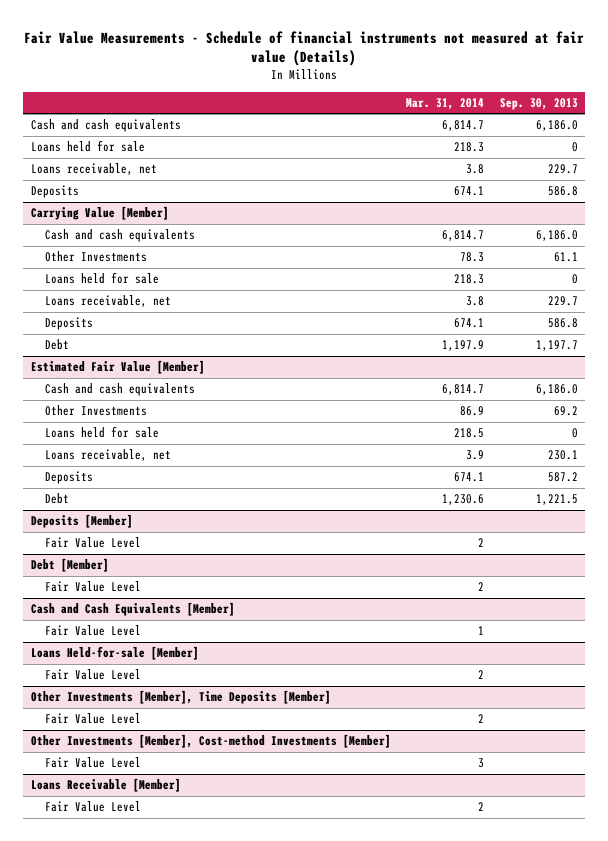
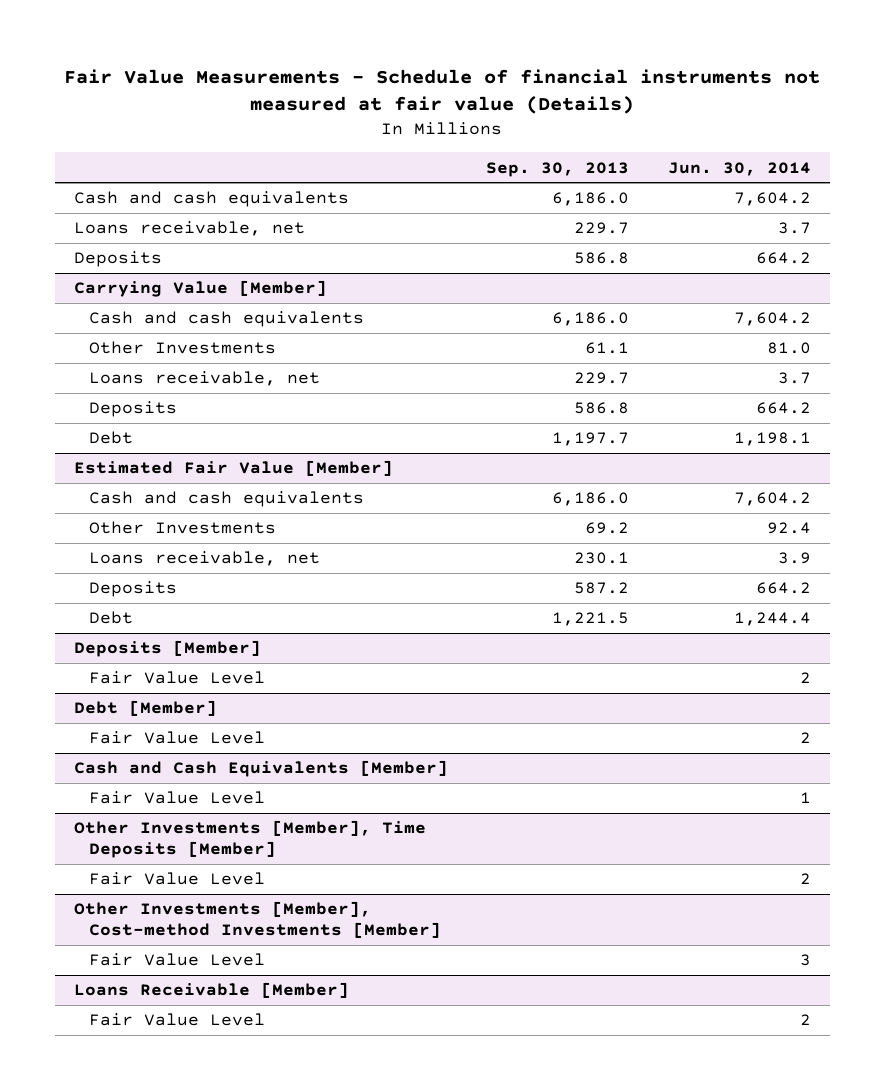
[406,97,485,110] Mar. 31, 2014 -> none
none -> [667,161,811,176] Jun. 30, 2014
[30,140,145,153] Loans held for sale -> none
[44,272,159,285] Loans held for sale -> none
[44,426,159,439] Loans held for sale -> none
[30,646,199,661] Loans Held-for-sale [Member] -> none
[44,669,141,681] Fair Value Level -> none

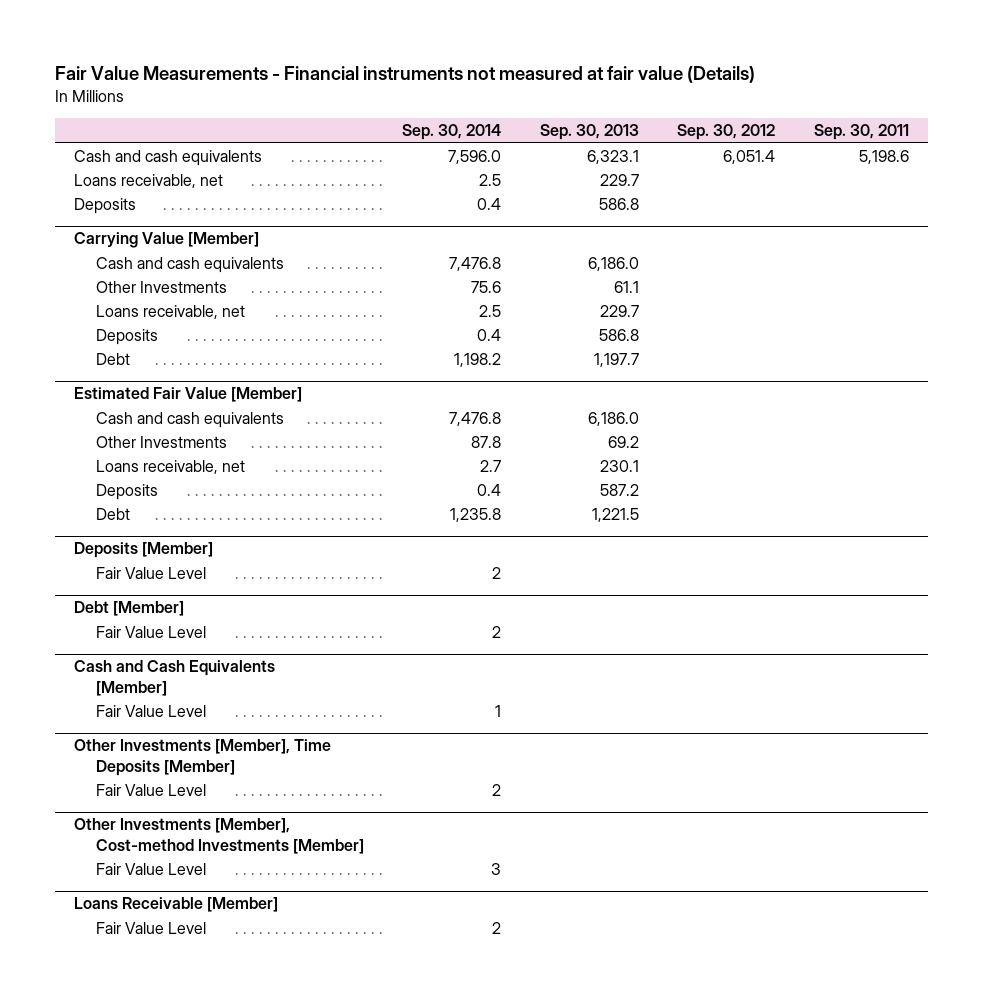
[64,68,821,115] Fair Value Measurements - Schedule of financial instruments not measured at fair value (Details) -> [55,66,756,84] Fair Value Measurements - Financial instruments not measured at fair value (Details)
[667,161,811,176] Jun. 30, 2014 -> none
none -> [402,124,502,141] Sep. 30, 2014
none -> [677,124,776,141] Sep. 30, 2012
none -> [813,124,909,141] Sep. 30, 2011
[552,192,630,207] 6,186.0 -> [586,150,639,165] 6,323.1

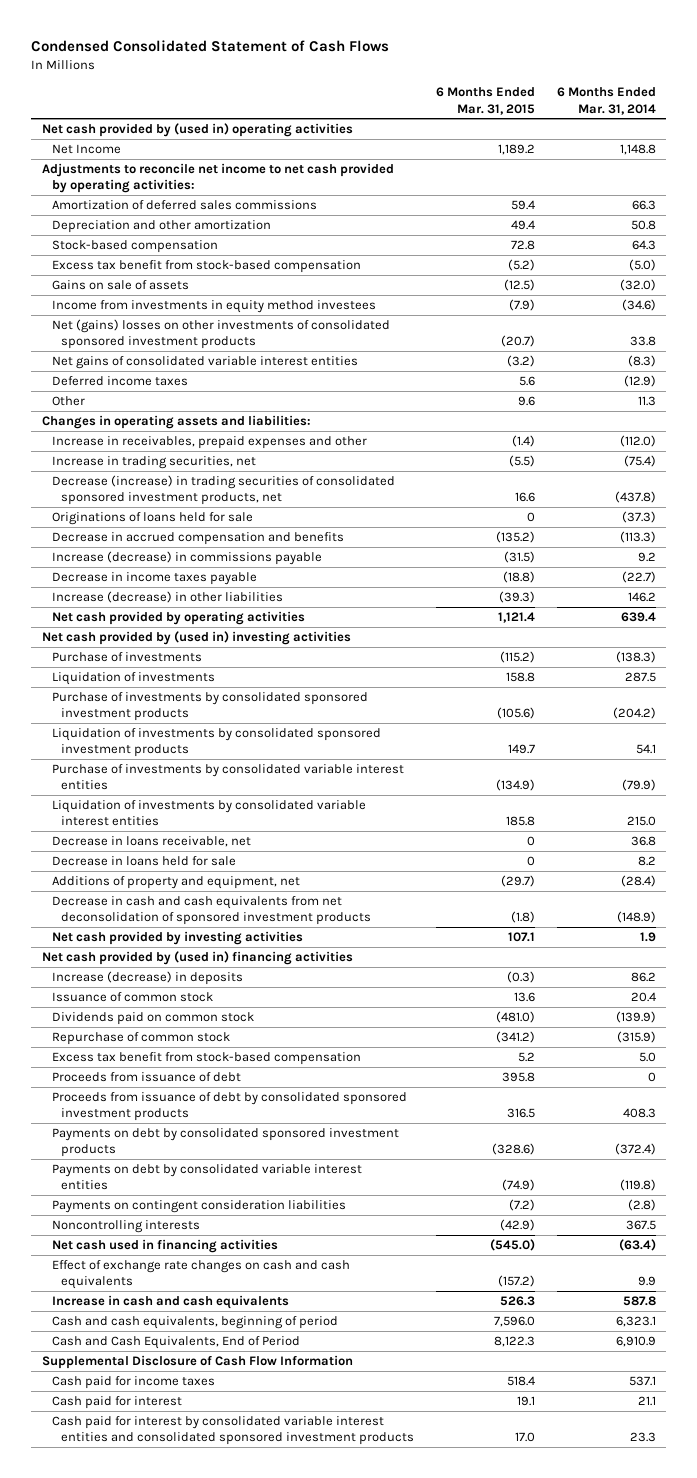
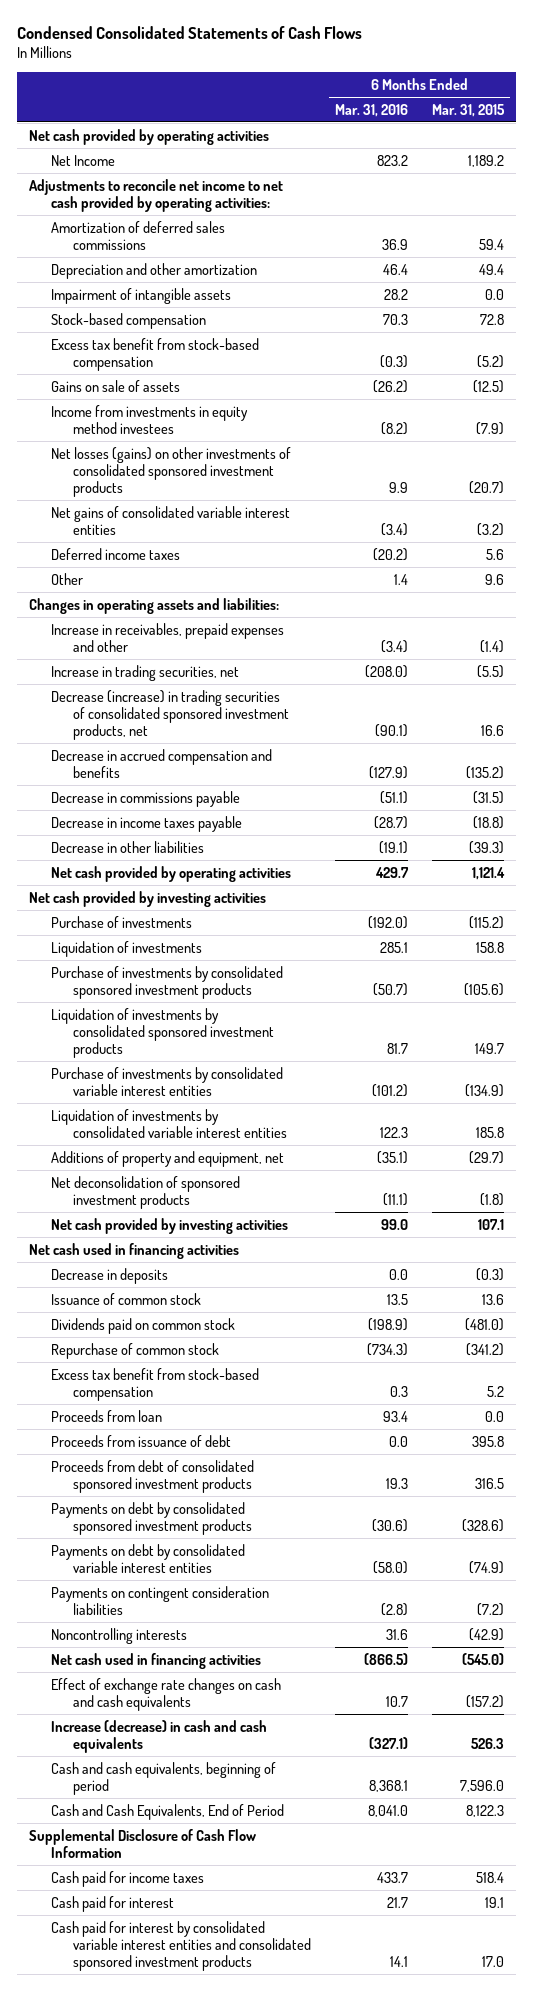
[30,40,389,53] Condensed Consolidated Statement of Cash Flows -> [16,25,362,39] Condensed Consolidated Statements of Cash Flows
[556,87,656,115] 6 Months Ended Mar. 31, 2014 -> none
none -> [335,103,409,117] Mar. 31, 2016
[41,122,353,137] Net cash provided by (used in) operating activities -> [28,128,269,145] Net cash provided by operating activities
none -> [50,287,231,304] Impairment of intangible assets
[51,318,390,350] Net (gains) losses on other investments of consolidated sponsored investment products -> [50,446,291,497] Net losses (gains) on other investments of consolidated sponsored investment products
[51,511,253,525] Originations of loans held for sale -> none
[51,550,322,565] Increase (decrease) in commissions payable -> [50,790,240,807] Decrease in commissions payable
[51,590,283,603] Increase (decrease) in other liabilities -> [50,840,204,853] Decrease in other liabilities
[41,630,351,645] Net cash provided by (used in) investing activities -> [28,890,266,907] Net cash provided by investing activities
[51,835,251,847] Decrease in loans receivable, net -> none
[51,855,236,866] Decrease in loans held for sale -> none
[51,895,372,926] Decrease in cash and cash equivalents from net deconsolidation of sponsored investment products -> [50,1175,240,1209] Net deconsolidation of sponsored investment products
[41,950,353,965] Net cash provided by (used in) financing activities -> [28,1242,239,1259] Net cash used in financing activities
[51,970,243,985] Increase (decrease) in deposits -> [50,1267,168,1284] Decrease in deposits
none -> [50,1409,162,1422] Proceeds from loan
[51,1091,407,1122] Proceeds from issuance of debt by consolidated sponsored investment products -> [50,1459,254,1493] Proceeds from debt of consolidated sponsored investment products
[51,1294,289,1309] Increase in cash and cash equivalents -> [50,1719,267,1753] Increase (decrease) in cash and cash equivalents

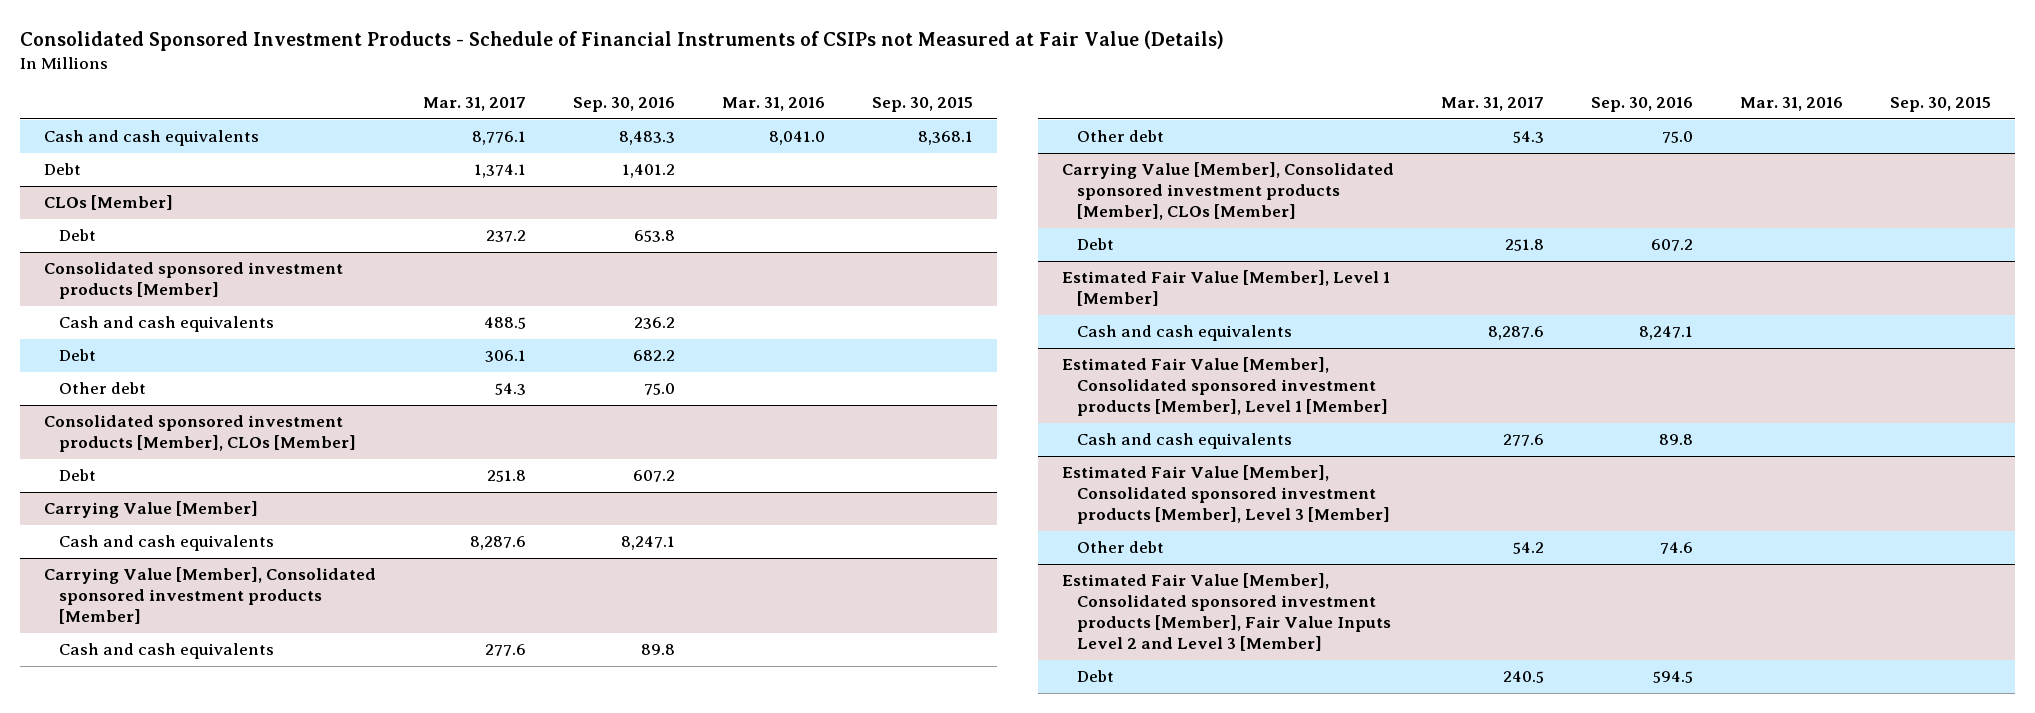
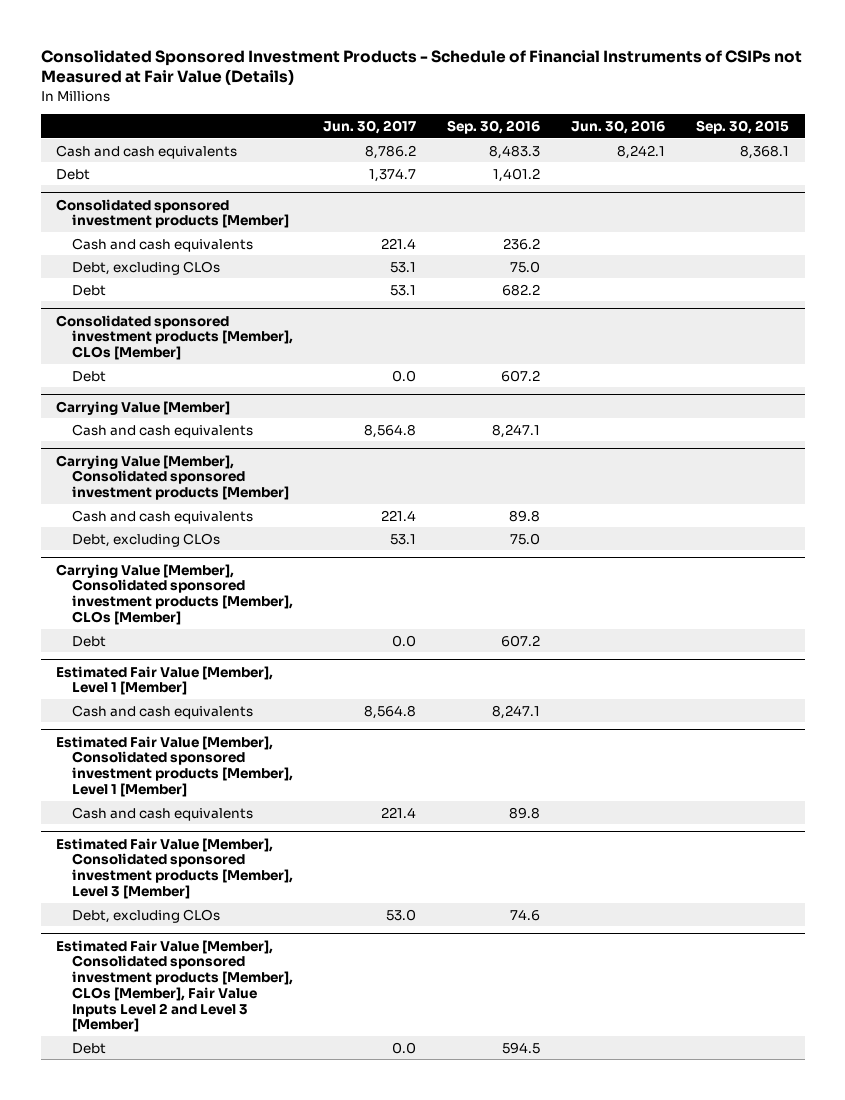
[422,97,526,112] Mar. 31, 2017 -> none
[722,97,826,112] Mar. 31, 2016 -> none
none -> [323,119,417,134] Jun. 30, 2017
none -> [571,119,666,134] Jun. 30, 2016
[43,195,173,211] CLOs [Member] -> none
[58,229,96,242] Debt -> none
none -> [71,260,220,275] Debt, excluding CLOs
[58,382,146,395] Other debt -> none
[1076,130,1164,143] Other debt -> [71,532,220,547] Debt, excluding CLOs
[1076,541,1164,554] Other debt -> [71,908,220,923] Debt, excluding CLOs
[1061,573,1391,652] Estimated Fair Value [Member], Consolidated sponsored investment products [Member], Fair Value Inputs Level 2 and Level 3 [Member] -> [56,939,293,1033] Estimated Fair Value [Member], Consolidated sponsored investment products [Member], CLOs [Member], Fair Value Inputs Level 2 and Level 3 [Member]

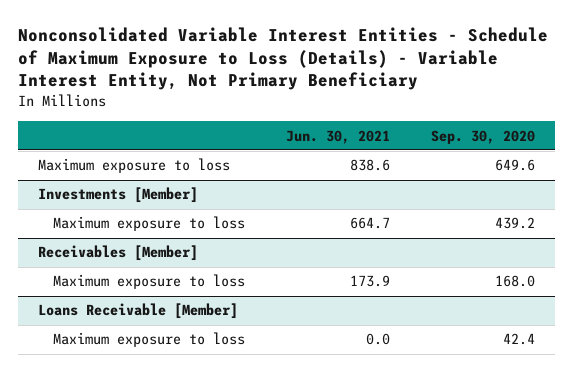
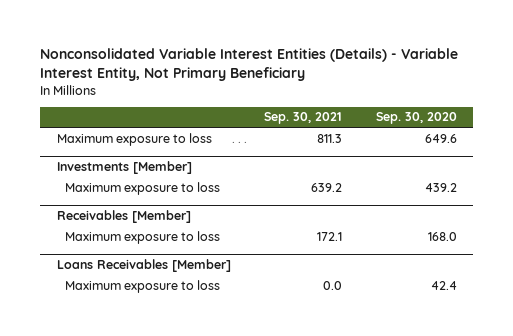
[17,26,548,91] Nonconsolidated Variable Interest Entities - Schedule of Maximum Exposure to Loss (Details) - Variable Interest Entity, Not Primary Beneficiary -> [39,47,458,81] Nonconsolidated Variable Interest Entities (Details) - Variable Interest Entity, Not Primary Beneficiary
[285,129,390,144] Jun. 30, 2021 -> none
none -> [264,112,343,125] Sep. 30, 2021
[38,303,239,320] Loans Receivable [Member] -> [56,259,231,273] Loans Receivables [Member]

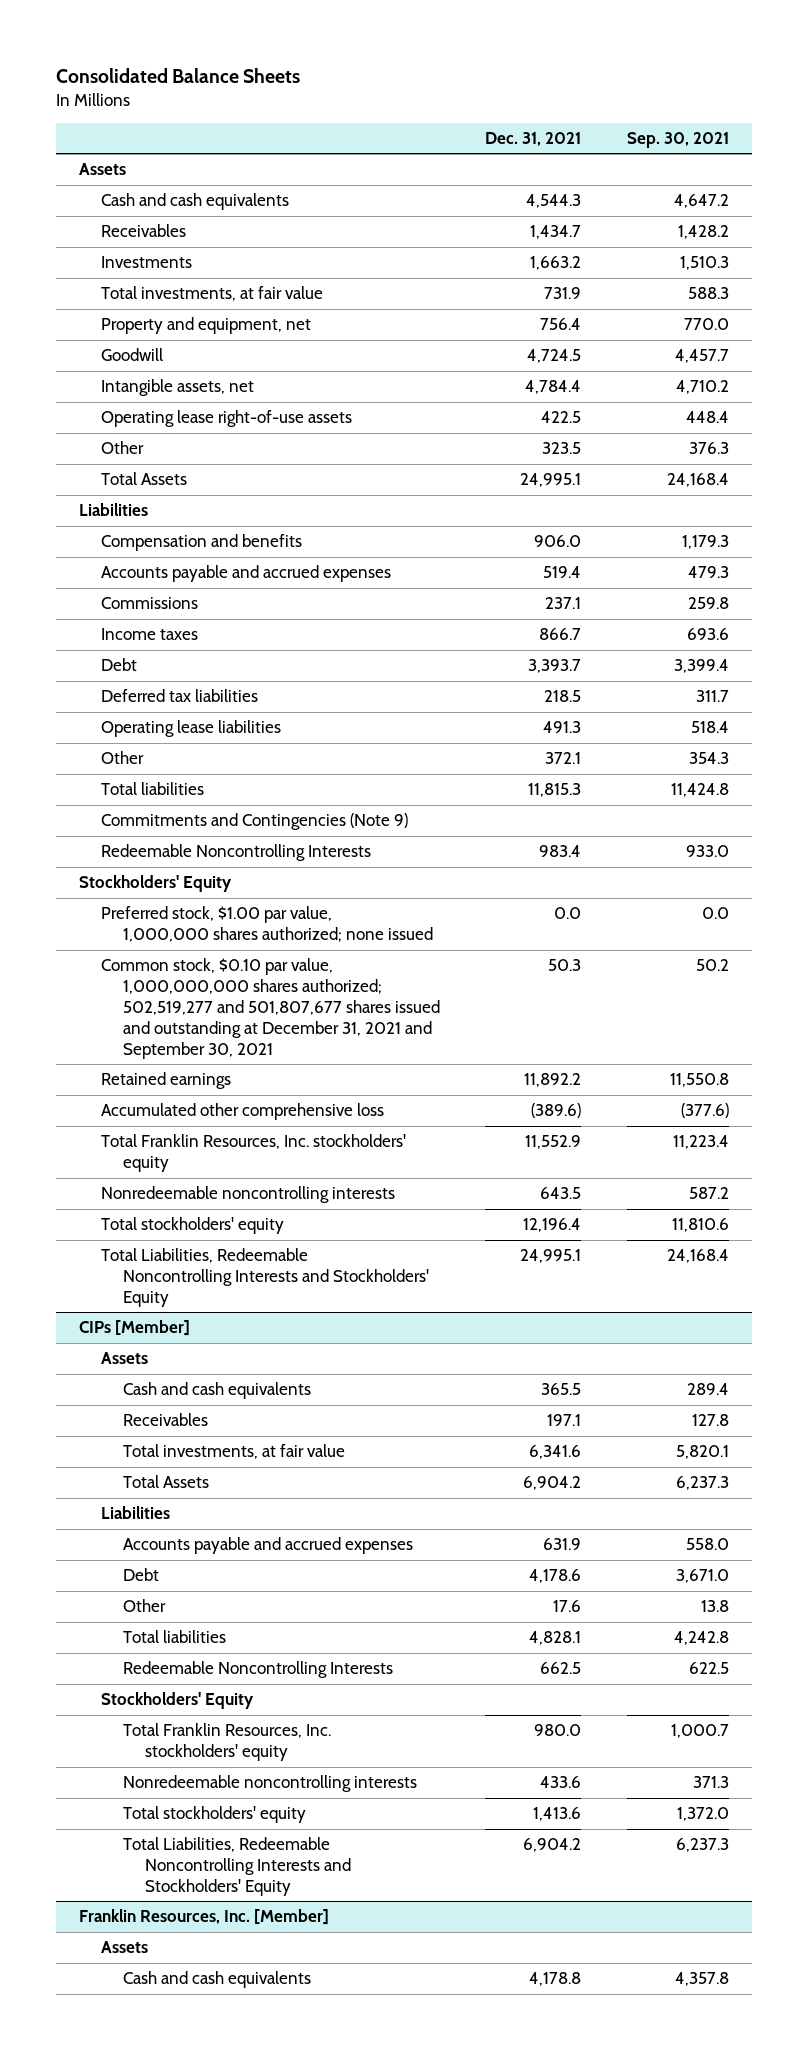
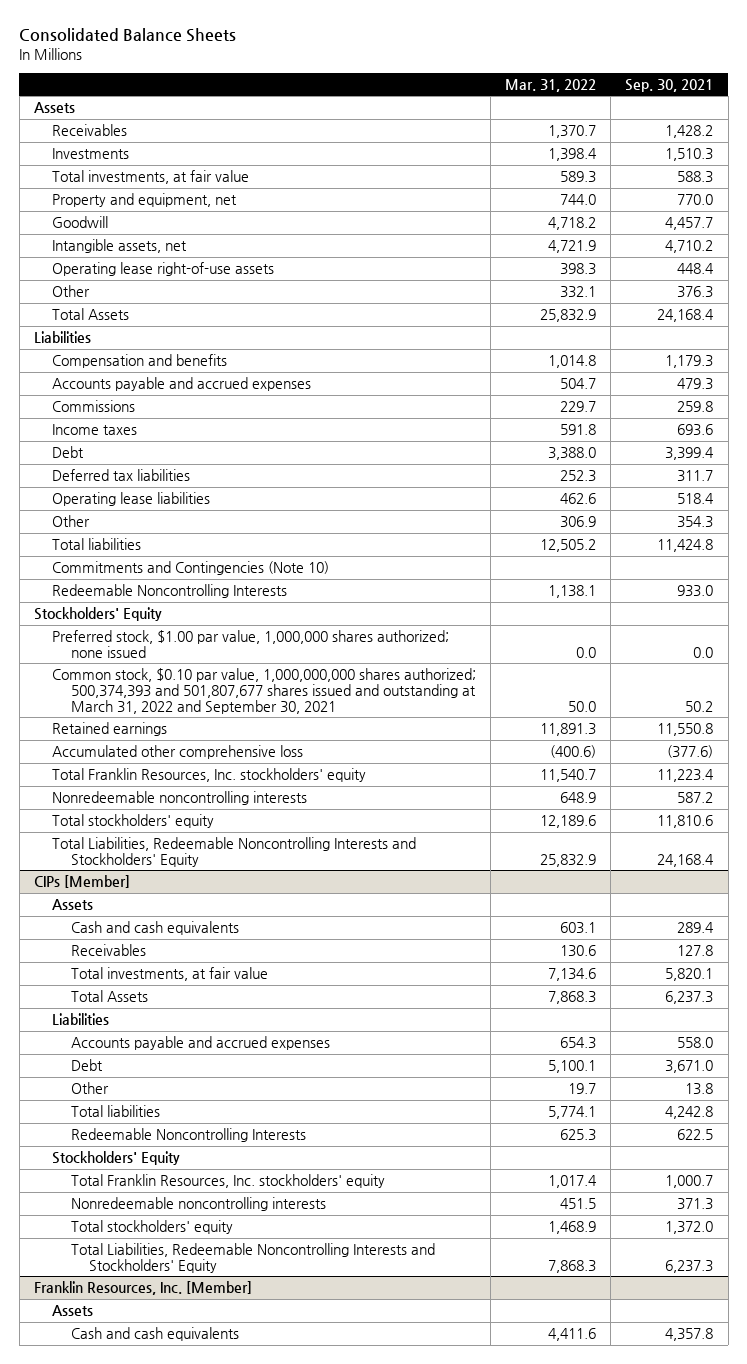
[485,132,582,147] Dec. 31, 2021 -> none
none -> [505,78,597,92] Mar. 31, 2022
[100,193,289,211] Cash and cash equivalents -> none
[100,813,408,831] Commitments and Contingencies (Note 9) -> [52,561,330,576] Commitments and Contingencies (Note 10)
[100,958,440,1060] Common stock, $0.10 par value, 1,000,000,000 shares authorized; 502,519,277 and 501,807,677 shares issued and outstanding at December 31, 2021 and September 30, 2021 -> [52,668,477,714] Common stock, $0.10 par value, 1,000,000,000 shares authorized; 500,374,393 and 501,807,677 shares issued and outstanding at March 31, 2022 and September 30, 2021

